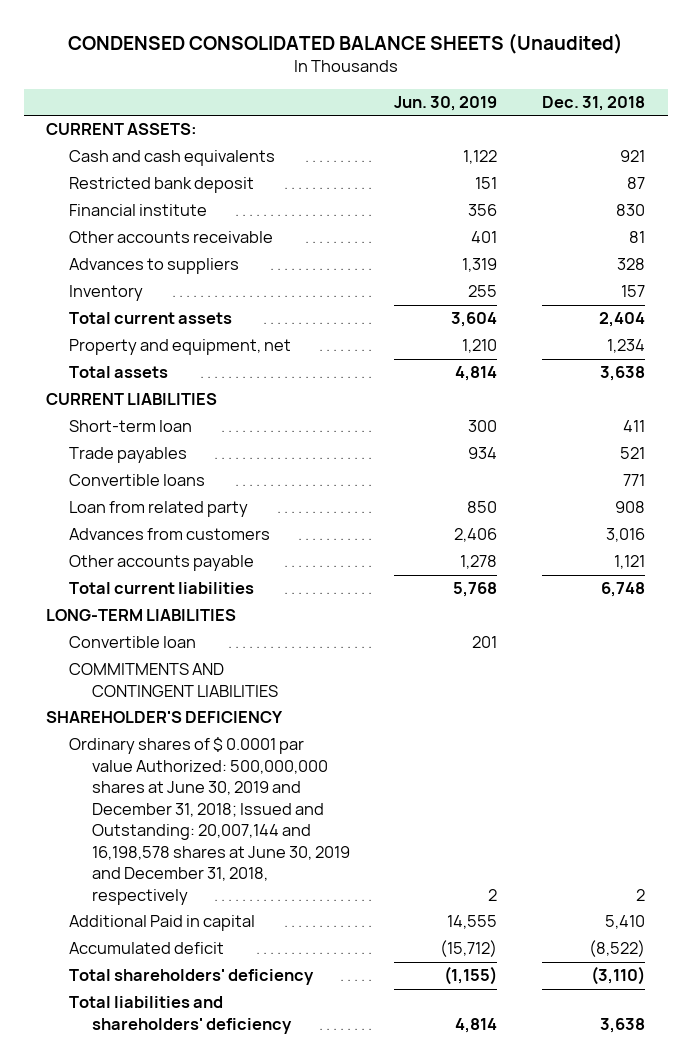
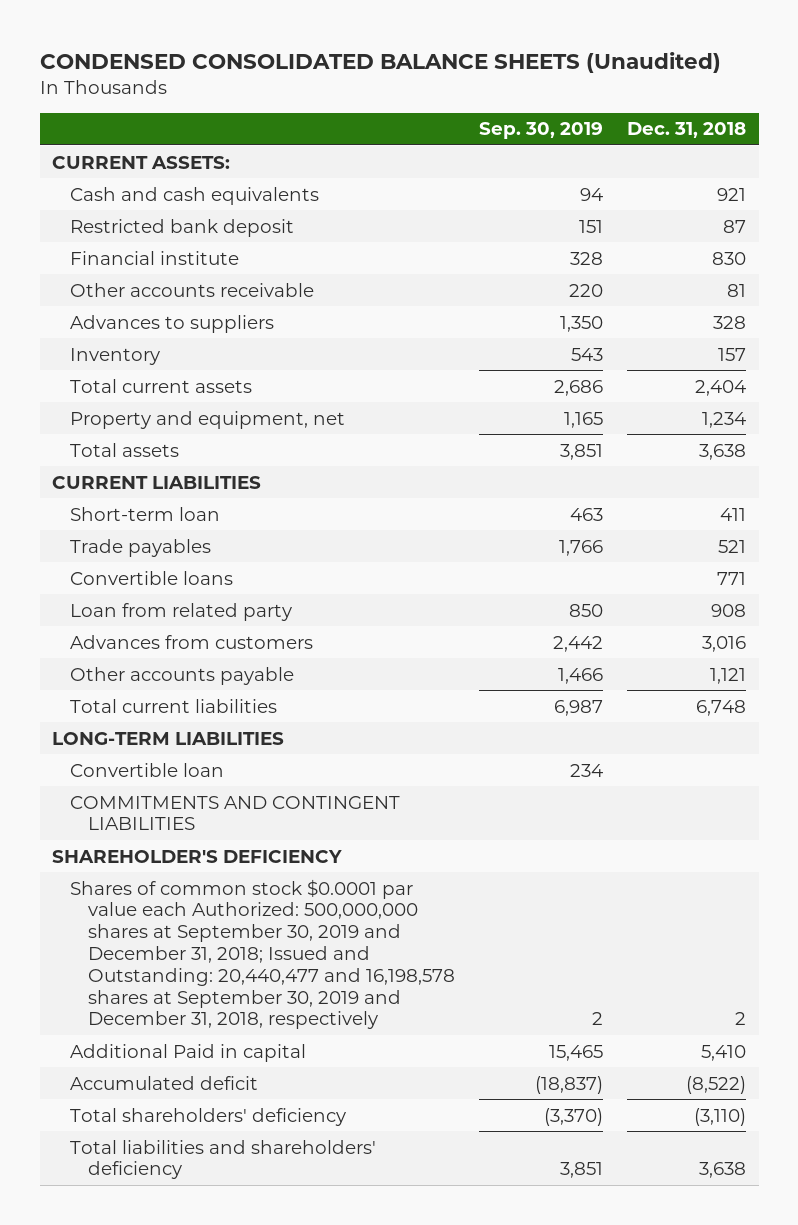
[394,96,498,112] Jun. 30, 2019 -> none
none -> [479,122,604,140] Sep. 30, 2019
[69,737,350,905] Ordinary shares of $ 0.0001 par value Authorized: 500,000,000 shares at June 30, 2019 and December 31, 2018; Issued and Outstanding: 20,007,144 and 16,198,578 shares at June 30, 2019 and December 31, 2018, respectively -> [69,878,455,1030] Shares of common stock $0.0001 par value each Authorized: 500,000,000 shares at September 30, 2019 and December 31, 2018; Issued and Outstanding: 20,440,477 and 16,198,578 shares at September 30, 2019 and December 31, 2018, respectively

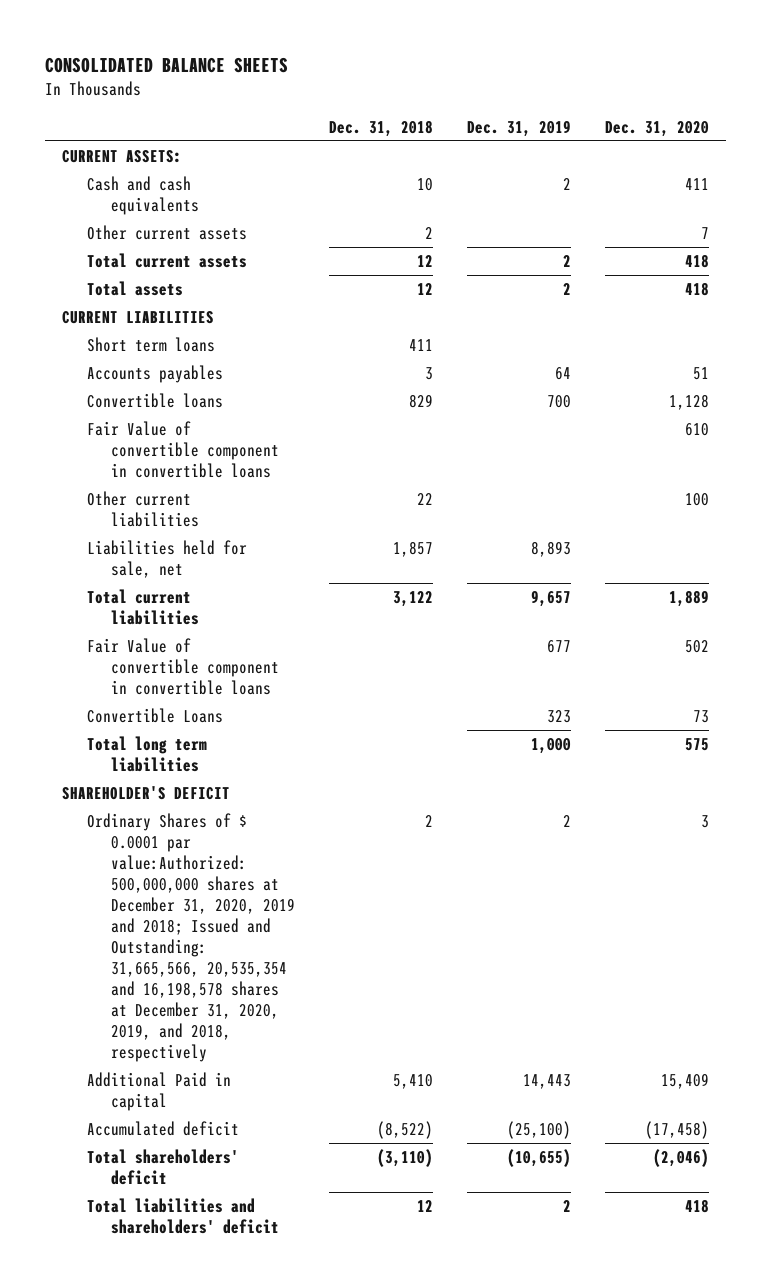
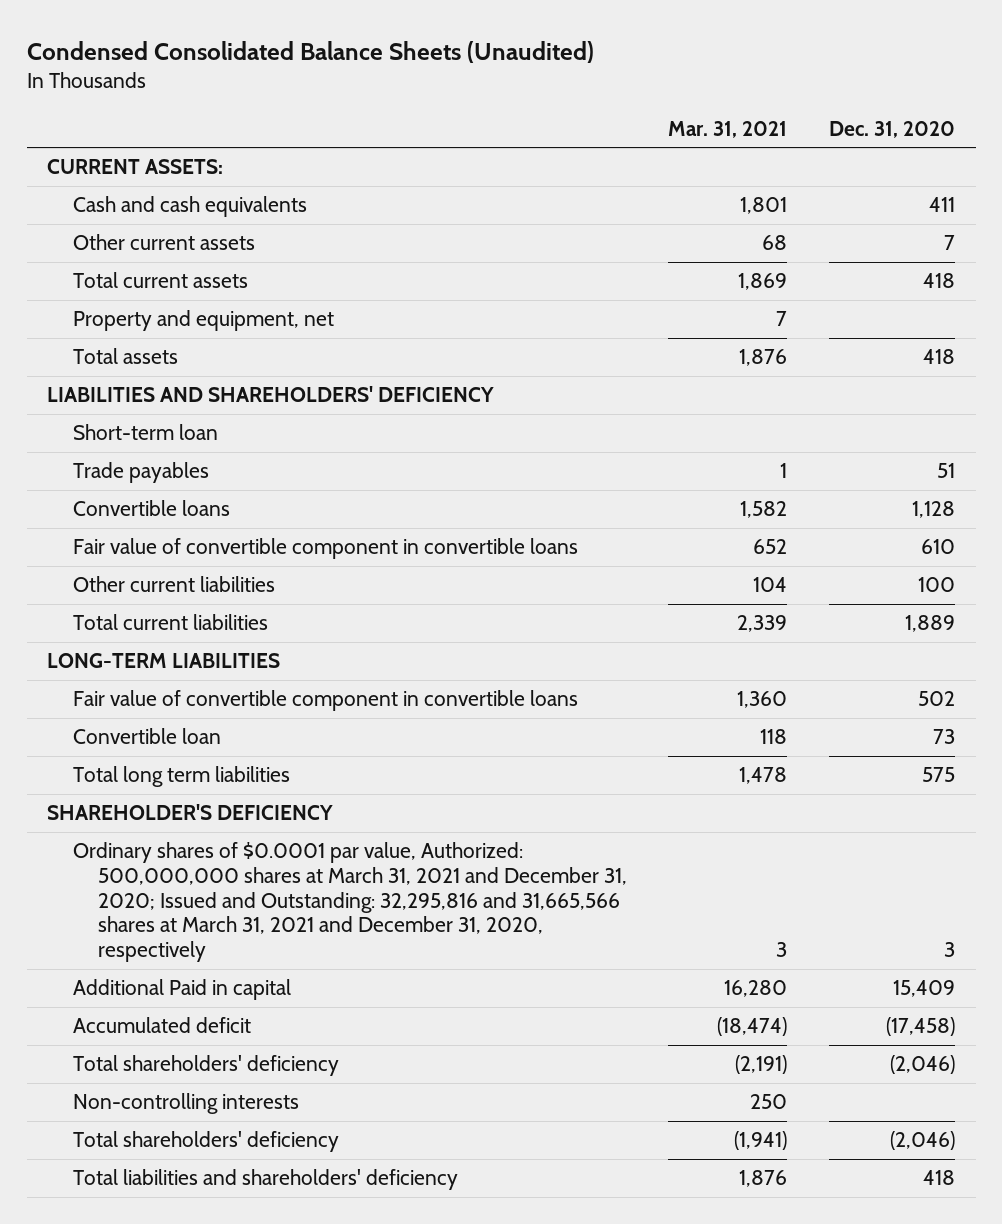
[45,56,289,73] CONSOLIDATED BALANCE SHEETS -> [26,40,594,63] Condensed Consolidated Balance Sheets (Unaudited)
[329,119,434,137] Dec. 31, 2018 -> none
[466,119,571,137] Dec. 31, 2019 -> none
none -> [668,120,788,138] Mar. 31, 2021
none -> [72,310,334,332] Property and equipment, net
[61,311,214,325] CURRENT LIABILITIES -> none
none -> [47,386,495,403] LIABILITIES AND SHAREHOLDERS' DEFICIENCY
[86,337,215,353] Short term loans -> [72,424,218,441] Short-term loan
[86,365,223,384] Accounts payables -> [72,462,209,484] Trade payables
[86,421,280,479] Fair Value of convertible component in convertible loans -> [72,538,578,560] Fair value of convertible component in convertible loans
[86,540,247,579] Liabilities held for sale, net -> none
none -> [47,653,281,669] LONG-TERM LIABILITIES
[86,638,280,696] Fair Value of convertible component in convertible loans -> [72,690,578,712] Fair value of convertible component in convertible loans
[86,708,223,724] Convertible Loans -> [72,728,221,745] Convertible loan
[61,786,230,801] SHAREHOLDER'S DEFICIT -> [47,804,334,821] SHAREHOLDER'S DEFICIENCY
[86,813,296,1063] Ordinary Shares of $ 0.0001 par value:Authorized: 500,000,000 shares at December 31, 2020, 2019 and 2018; Issued and Outstanding: 31,665,566, 20,535,354 and 16,198,578 shares at December 31, 2020, 2019, and 2018, respectively -> [72,842,627,963] Ordinary shares of $0.0001 par value, Authorized: 500,000,000 shares at March 31, 2021 and December 31, 2020; Issued and Outstanding: 32,295,816 and 31,665,566 shares at March 31, 2021 and December 31, 2020, respectively
[86,1149,239,1186] Total shareholders' deficit -> [72,1055,339,1077] Total shareholders' deficiency
none -> [72,1093,299,1115] Non-controlling interests
none -> [72,1131,339,1153] Total shareholders' deficiency
[86,1198,280,1235] Total liabilities and shareholders' deficit -> [72,1169,458,1191] Total liabilities and shareholders' deficiency

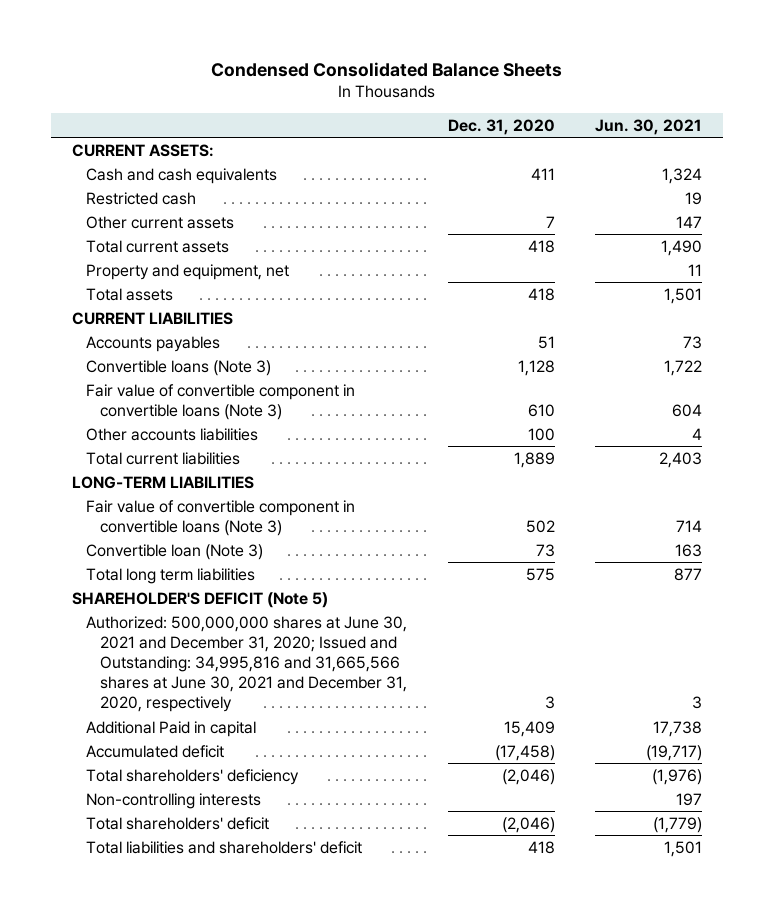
[26,40,594,63] Condensed Consolidated Balance Sheets (Unaudited) -> [211,61,563,77] Condensed Consolidated Balance Sheets
[668,120,788,138] Mar. 31, 2021 -> none
none -> [595,118,703,135] Jun. 30, 2021
none -> [85,191,196,205] Restricted cash
[47,386,495,403] LIABILITIES AND SHAREHOLDERS' DEFICIENCY -> none
[72,424,218,441] Short-term loan -> none
none -> [71,311,233,325] CURRENT LIABILITIES
[72,462,209,484] Trade payables -> [85,335,220,352] Accounts payables
[72,500,230,517] Convertible loans -> [85,359,271,376] Convertible loans (Note 3)
[72,538,578,560] Fair value of convertible component in convertible loans -> [85,383,355,420] Fair value of convertible component in convertible loans (Note 3)
[72,576,275,593] Other current liabilities -> [85,427,258,441] Other accounts liabilities
[72,690,578,712] Fair value of convertible component in convertible loans -> [85,499,355,536] Fair value of convertible component in convertible loans (Note 3)
[72,728,221,745] Convertible loan -> [85,543,263,560] Convertible loan (Note 3)
[47,804,334,821] SHAREHOLDER'S DEFICIENCY -> [71,591,328,608] SHAREHOLDER'S DEFICIT (Note 5)
[72,842,627,963] Ordinary shares of $0.0001 par value, Authorized: 500,000,000 shares at March 31, 2021 and December 31, 2020; Issued and Outstanding: 32,295,816 and 31,665,566 shares at March 31, 2021 and December 31, 2020, respectively -> [85,615,407,713] Authorized: 500,000,000 shares at June 30, 2021 and December 31, 2020; Issued and Outstanding: 34,995,816 and 31,665,566 shares at June 30, 2021 and December 31, 2020, respectively
[72,1131,339,1153] Total shareholders' deficiency -> [85,816,269,830] Total shareholders' deficit
[72,1169,458,1191] Total liabilities and shareholders' deficiency -> [85,840,362,854] Total liabilities and shareholders' deficit

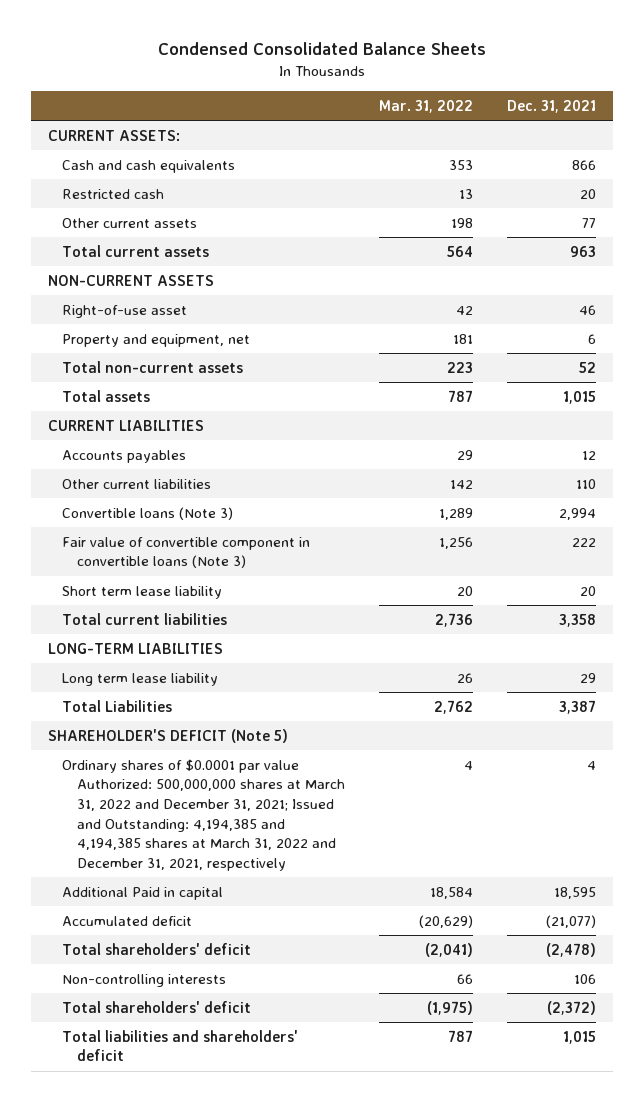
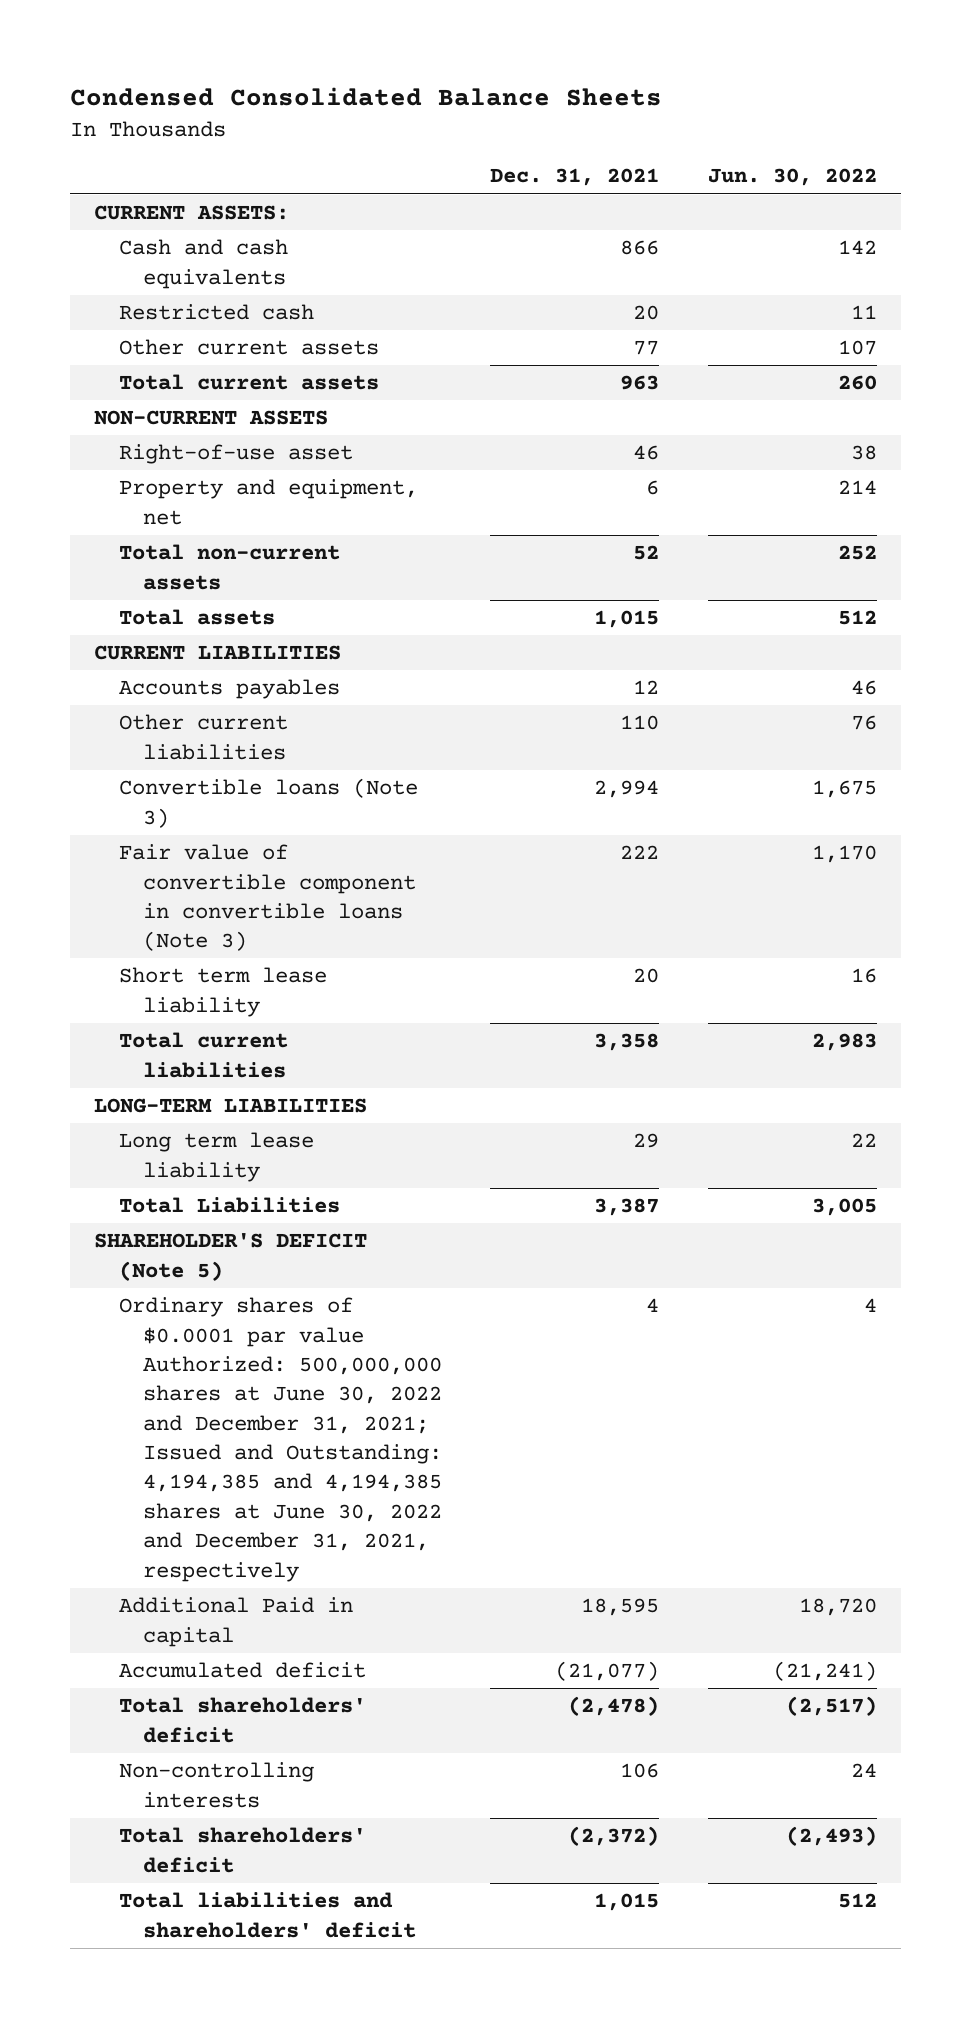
[378,99,473,113] Mar. 31, 2022 -> none
none -> [707,168,877,187] Jun. 30, 2022
[62,758,345,871] Ordinary shares of $0.0001 par value Authorized: 500,000,000 shares at March 31, 2022 and December 31, 2021; Issued and Outstanding: 4,194,385 and 4,194,385 shares at March 31, 2022 and December 31, 2021, respectively -> [118,1297,443,1582] Ordinary shares of $0.0001 par value Authorized: 500,000,000 shares at June 30, 2022 and December 31, 2021; Issued and Outstanding: 4,194,385 and 4,194,385 shares at June 30, 2022 and December 31, 2021, respectively

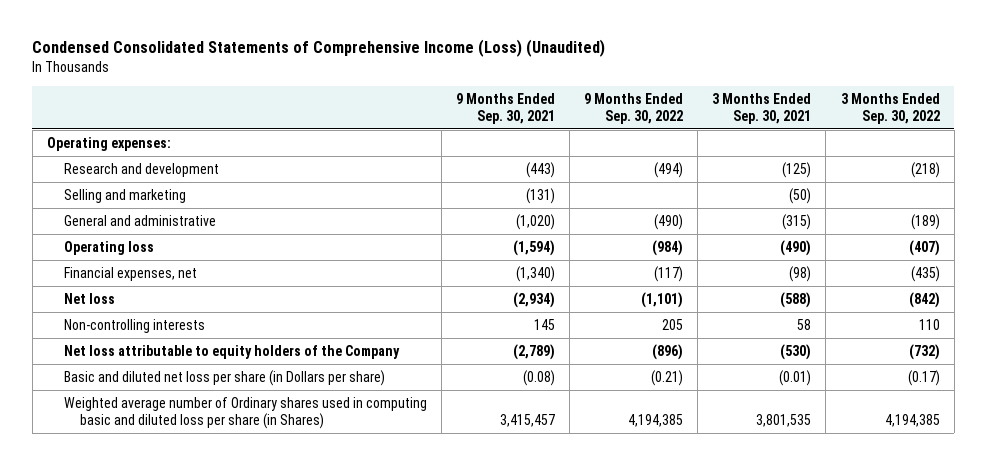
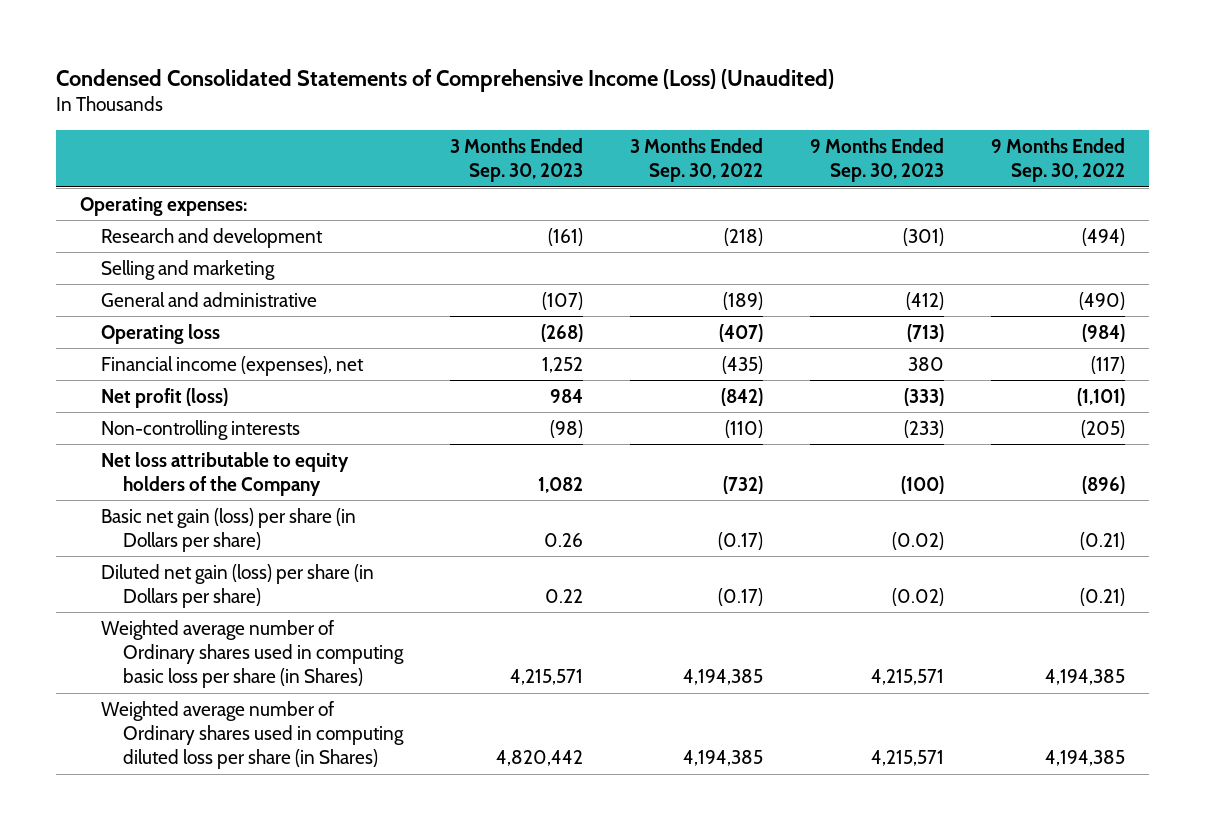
[455,92,555,124] 9 Months Ended Sep. 30, 2021 -> none
[712,92,812,124] 3 Months Ended Sep. 30, 2021 -> none
none -> [449,137,583,183] 3 Months Ended Sep. 30, 2023
none -> [810,137,945,183] 9 Months Ended Sep. 30, 2023
[63,266,197,281] Financial expenses, net -> [101,355,365,376] Financial income (expenses), net
[63,292,115,304] Net loss -> [101,387,229,408] Net profit (loss)
[662,318,684,330] 205 -> [1081,419,1126,438] (205)
[918,318,940,330] 110 -> [725,419,764,438] (110)
[63,369,385,386] Basic and diluted net loss per share (in Dollars per share) -> [101,507,357,552] Basic net gain (loss) per share (in Dollars per share)
none -> [101,563,375,608] Diluted net gain (loss) per share (in Dollars per share)
[63,396,427,429] Weighted average number of Ordinary shares used in computing basic and diluted loss per share (in Shares) -> [101,619,404,689] Weighted average number of Ordinary shares used in computing basic loss per share (in Shares)
none -> [101,700,404,770] Weighted average number of Ordinary shares used in computing diluted loss per share (in Shares)

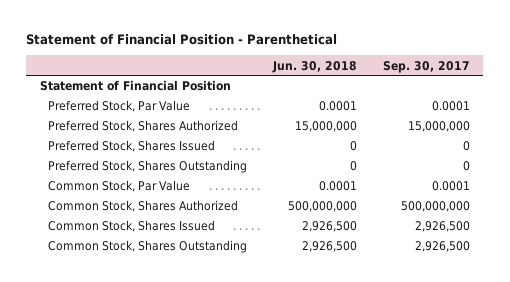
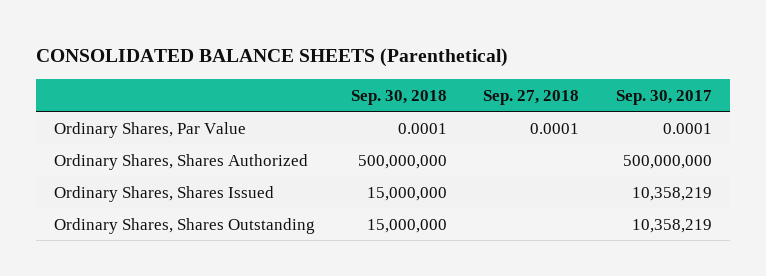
[26,34,338,46] Statement of Financial Position - Parenthetical -> [36,48,509,68] CONSOLIDATED BALANCE SHEETS (Parenthetical)
[272,60,358,73] Jun. 30, 2018 -> none
none -> [351,89,448,105] Sep. 30, 2018
none -> [483,89,580,105] Sep. 27, 2018
[39,80,231,92] Statement of Financial Position -> none
[47,100,190,113] Preferred Stock, Par Value -> none
[47,120,238,133] Preferred Stock, Shares Authorized -> none
[47,140,215,153] Preferred Stock, Shares Issued -> none
[47,160,247,174] Preferred Stock, Shares Outstanding -> none
[47,180,190,193] Common Stock, Par Value -> [54,121,247,138] Ordinary Shares, Par Value
[47,200,238,213] Common Stock, Shares Authorized -> [54,153,309,170] Ordinary Shares, Shares Authorized
[47,220,215,233] Common Stock, Shares Issued -> [54,185,275,202] Ordinary Shares, Shares Issued
[415,221,471,233] 2,926,500 -> [631,186,712,201] 10,358,219
[47,240,247,254] Common Stock, Shares Outstanding -> [54,217,316,234] Ordinary Shares, Shares Outstanding
[415,241,471,253] 2,926,500 -> [631,218,712,233] 10,358,219

